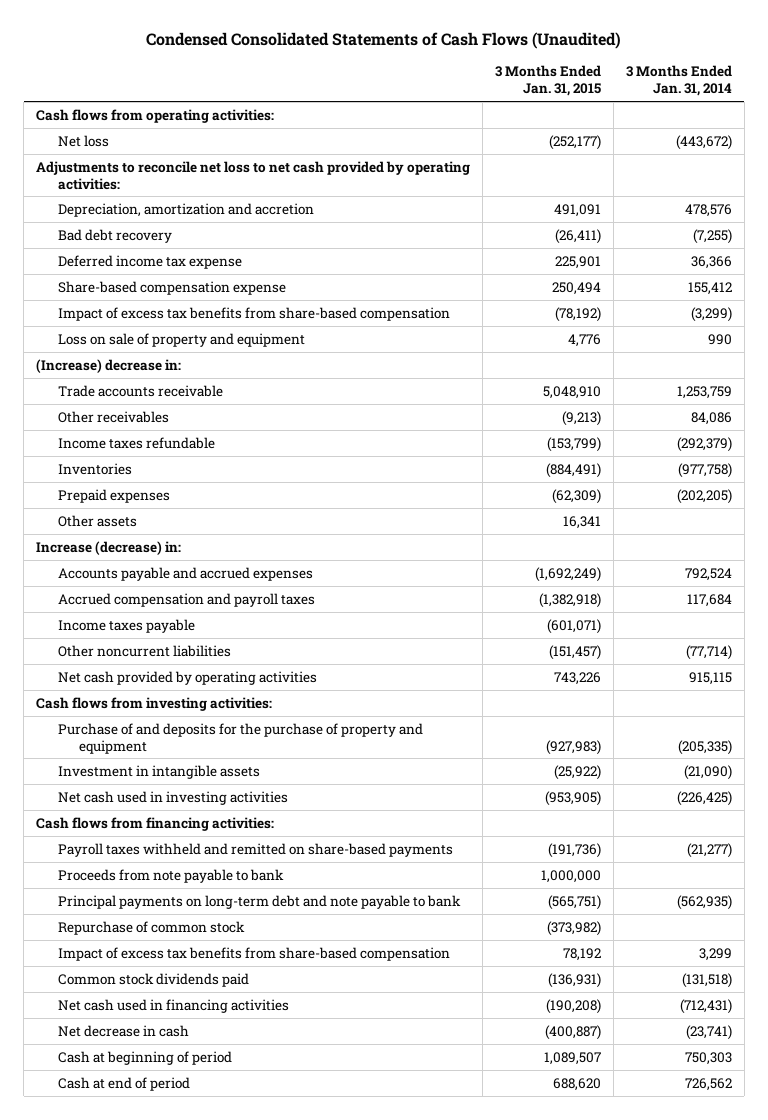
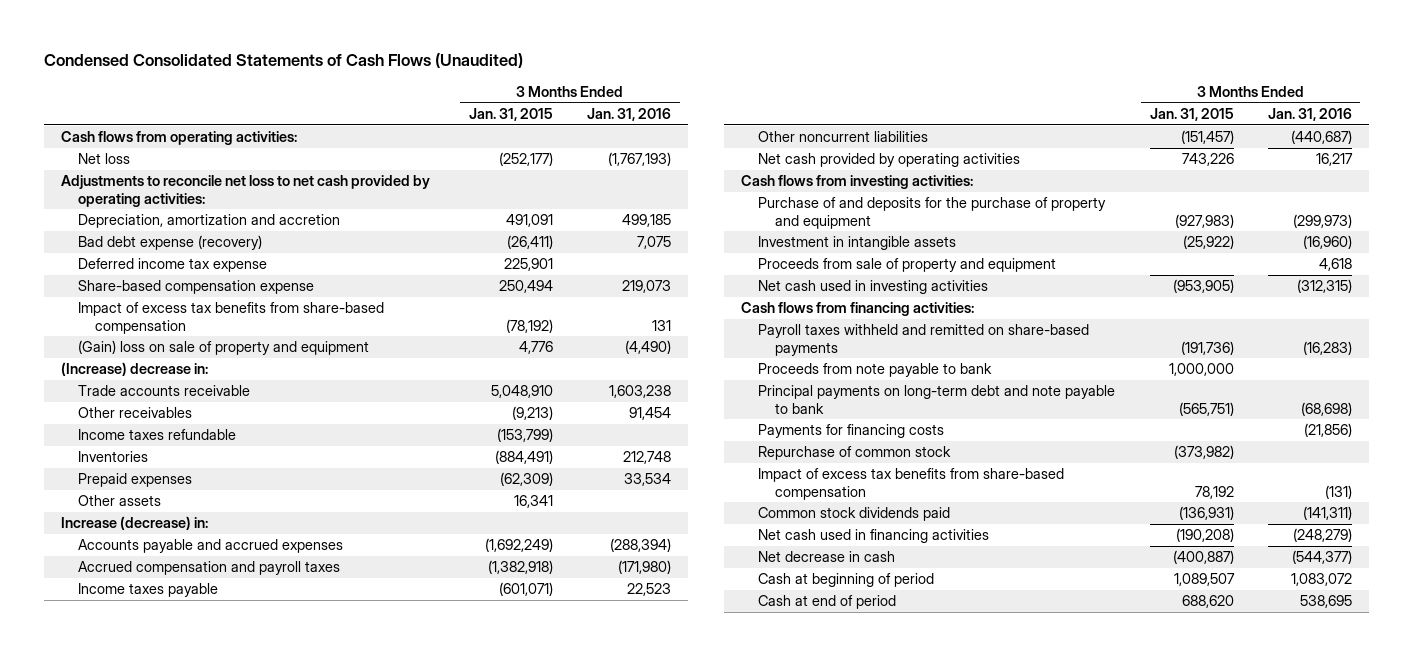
[625,65,732,97] 3 Months Ended Jan. 31, 2014 -> none
none -> [587,107,672,121] Jan. 31, 2016
[57,228,172,243] Bad debt recovery -> [77,235,262,251] Bad debt expense (recovery)
[57,332,305,347] Loss on sale of property and equipment -> [77,340,369,356] (Gain) loss on sale of property and equipment
none -> [758,258,1057,273] Proceeds from sale of property and equipment
none -> [758,424,945,439] Payments for financing costs

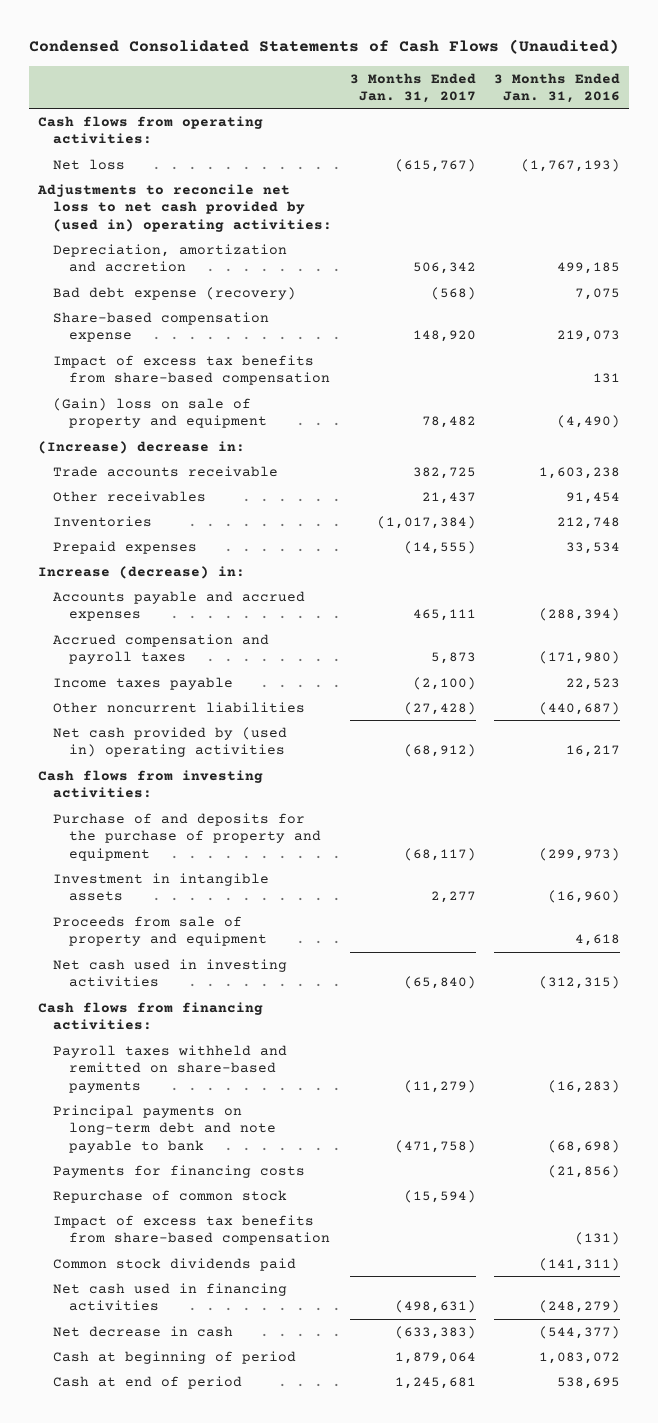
[468,107,553,121] Jan. 31, 2015 -> none
none -> [350,72,477,103] 3 Months Ended Jan. 31, 2017
[60,175,430,207] Adjustments to reconcile net loss to net cash provided by operating activities: -> [36,183,333,232] Adjustments to reconcile net loss to net cash provided by (used in) operating activities:
[77,258,267,273] Deferred income tax expense -> none
[77,429,236,441] Income taxes refundable -> none
[77,495,161,507] Other assets -> none
[758,153,1021,168] Net cash provided by operating activities -> [53,726,288,758] Net cash provided by (used in) operating activities
[758,363,993,378] Proceeds from note payable to bank -> none

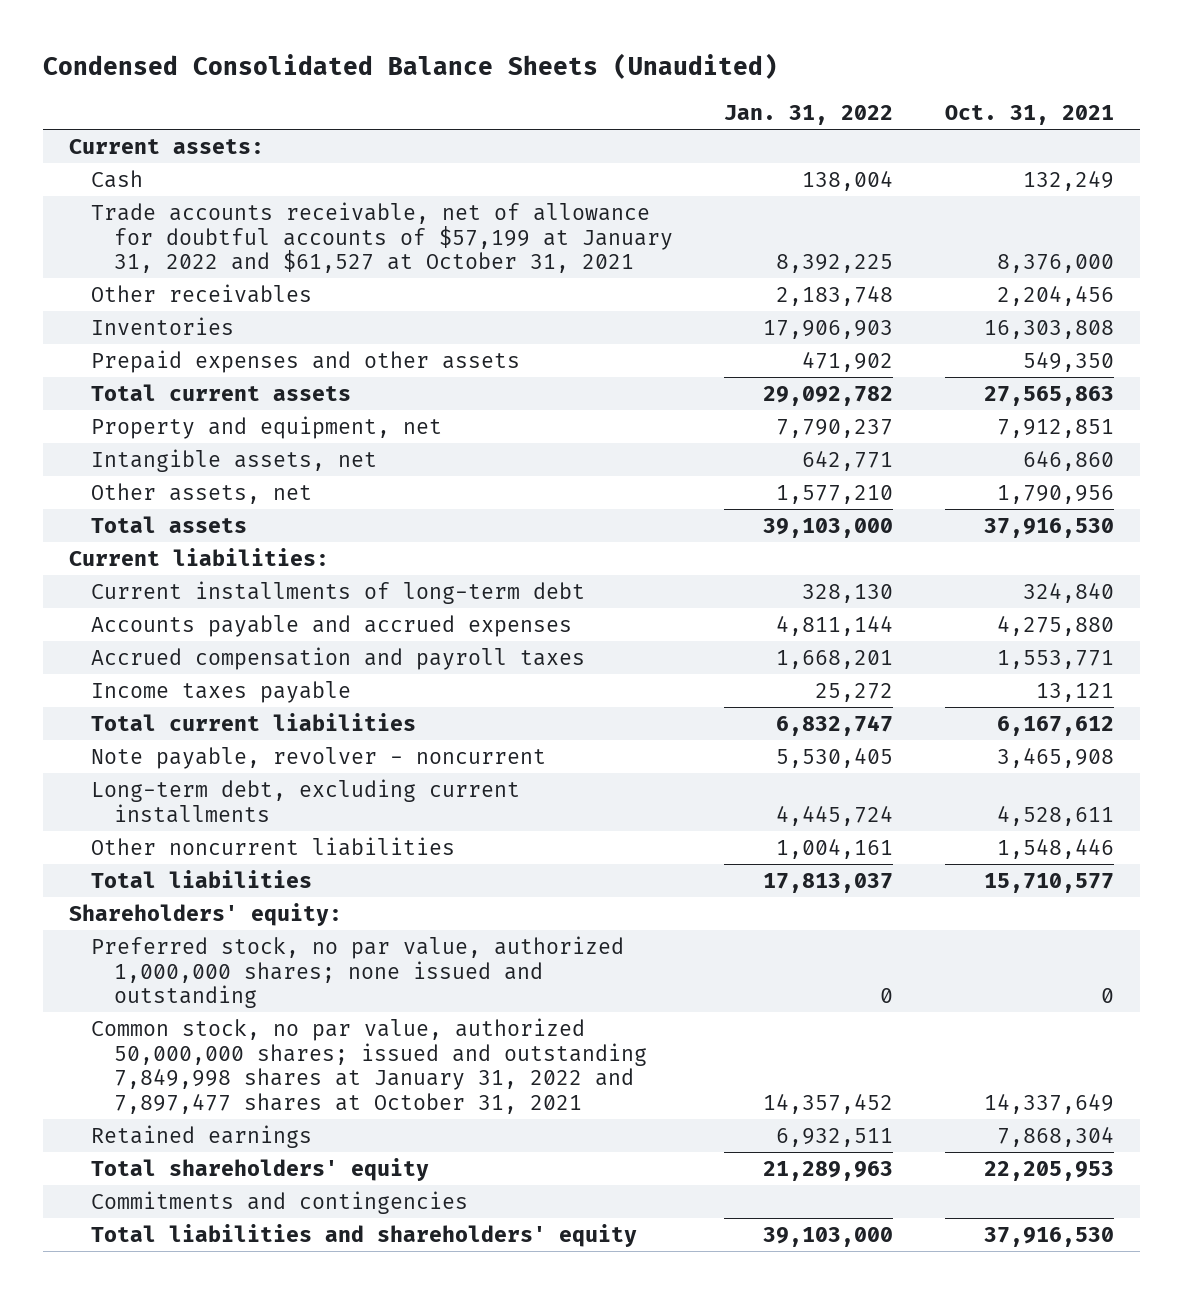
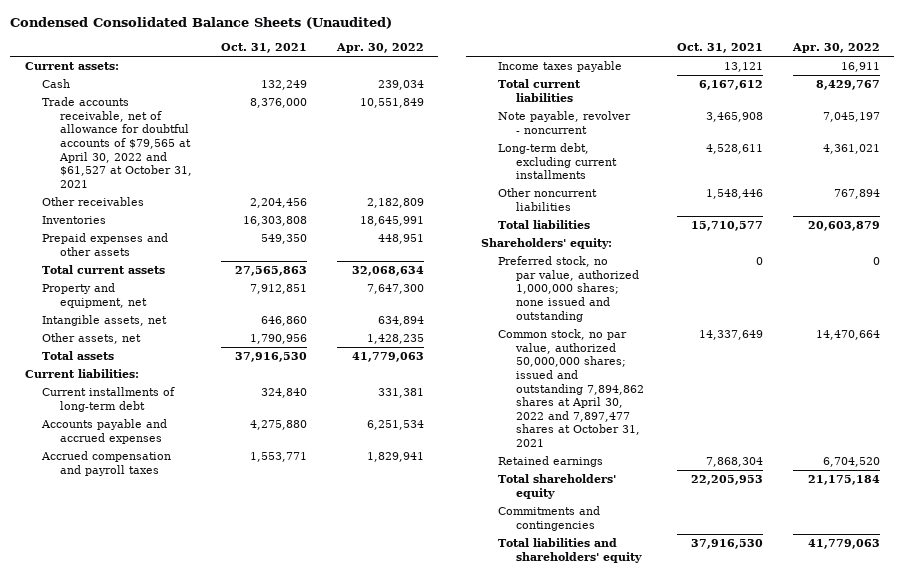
[724,104,894,125] Jan. 31, 2022 -> none
none -> [335,43,424,54] Apr. 30, 2022
[91,201,673,274] Trade accounts receivable, net of allowance for doubtful accounts of $57,199 at January 31, 2022 and $61,527 at October 31, 2021 -> [42,97,193,188] Trade accounts receivable, net of allowance for doubtful accounts of $79,565 at April 30, 2022 and $61,527 at October 31, 2021
[91,1017,647,1115] Common stock, no par value, authorized 50,000,000 shares; issued and outstanding 7,849,998 shares at January 31, 2022 and 7,897,477 shares at October 31, 2021 -> [498,329,644,448] Common stock, no par value, authorized 50,000,000 shares; issued and outstanding 7,894,862 shares at April 30, 2022 and 7,897,477 shares at October 31, 2021

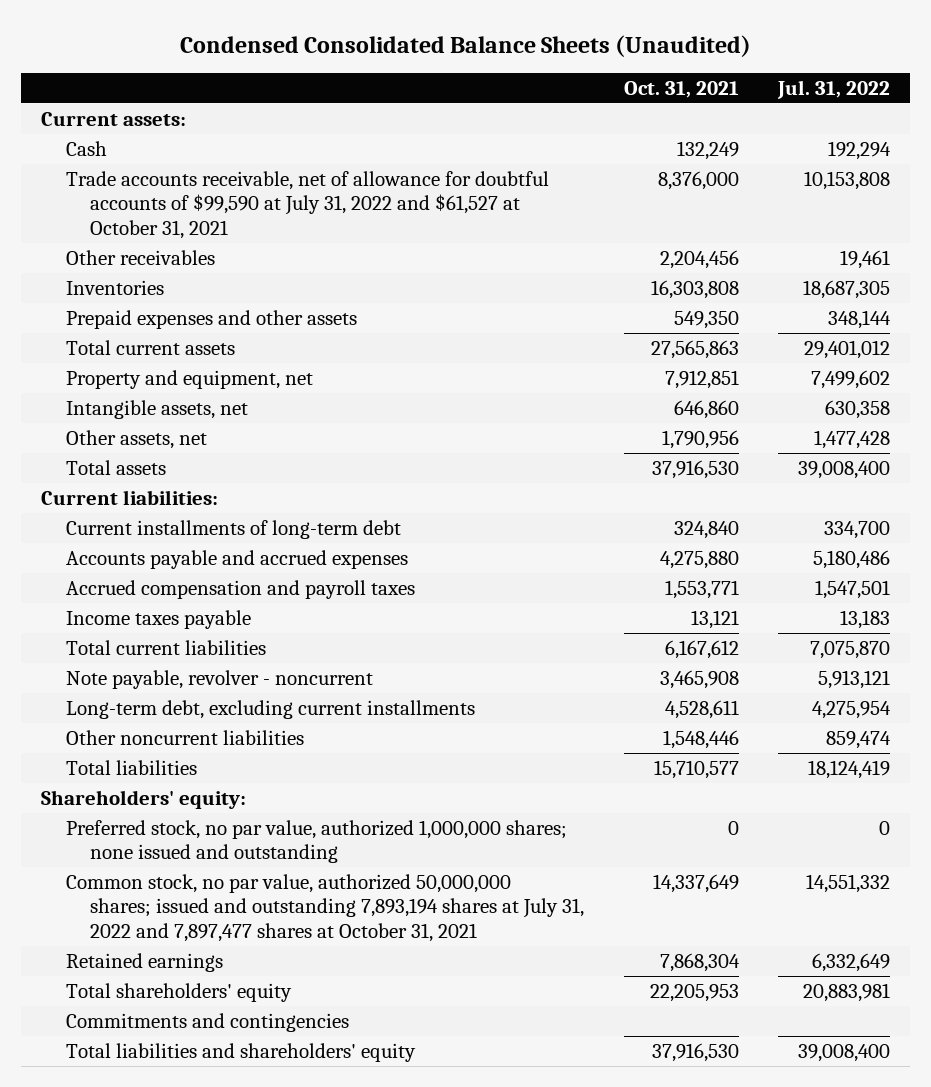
[335,43,424,54] Apr. 30, 2022 -> none
none -> [777,79,891,99] Jul. 31, 2022
[42,97,193,188] Trade accounts receivable, net of allowance for doubtful accounts of $79,565 at April 30, 2022 and $61,527 at October 31, 2021 -> [65,170,549,239] Trade accounts receivable, net of allowance for doubtful accounts of $99,590 at July 31, 2022 and $61,527 at October 31, 2021
[498,329,644,448] Common stock, no par value, authorized 50,000,000 shares; issued and outstanding 7,894,862 shares at April 30, 2022 and 7,897,477 shares at October 31, 2021 -> [65,873,585,942] Common stock, no par value, authorized 50,000,000 shares; issued and outstanding 7,893,194 shares at July 31, 2022 and 7,897,477 shares at October 31, 2021

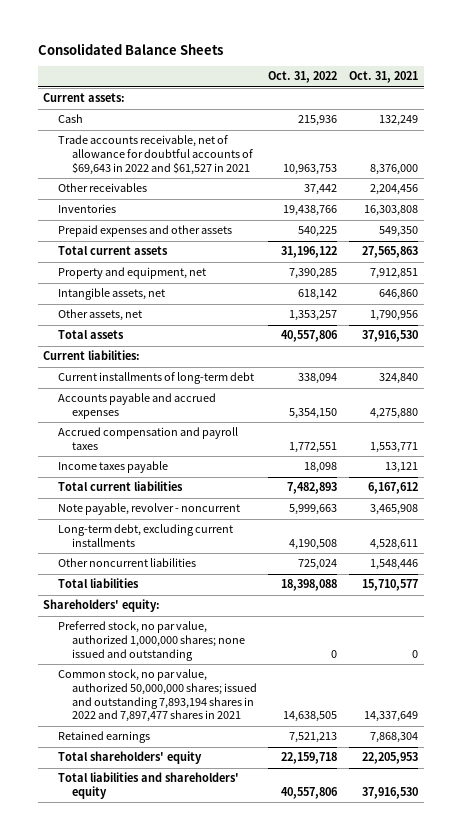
[179,34,751,57] Condensed Consolidated Balance Sheets (Unaudited) -> [37,42,223,55] Consolidated Balance Sheets
[777,79,891,99] Jul. 31, 2022 -> none
none -> [268,71,338,84] Oct. 31, 2022
[65,170,549,239] Trade accounts receivable, net of allowance for doubtful accounts of $99,590 at July 31, 2022 and $61,527 at October 31, 2021 -> [57,135,253,175] Trade accounts receivable, net of allowance for doubtful accounts of $69,643 in 2022 and $61,527 in 2021
[65,873,585,942] Common stock, no par value, authorized 50,000,000 shares; issued and outstanding 7,893,194 shares at July 31, 2022 and 7,897,477 shares at October 31, 2021 -> [57,669,257,723] Common stock, no par value, authorized 50,000,000 shares; issued and outstanding 7,893,194 shares in 2022 and 7,897,477 shares in 2021
[65,1012,349,1032] Commitments and contingencies -> none

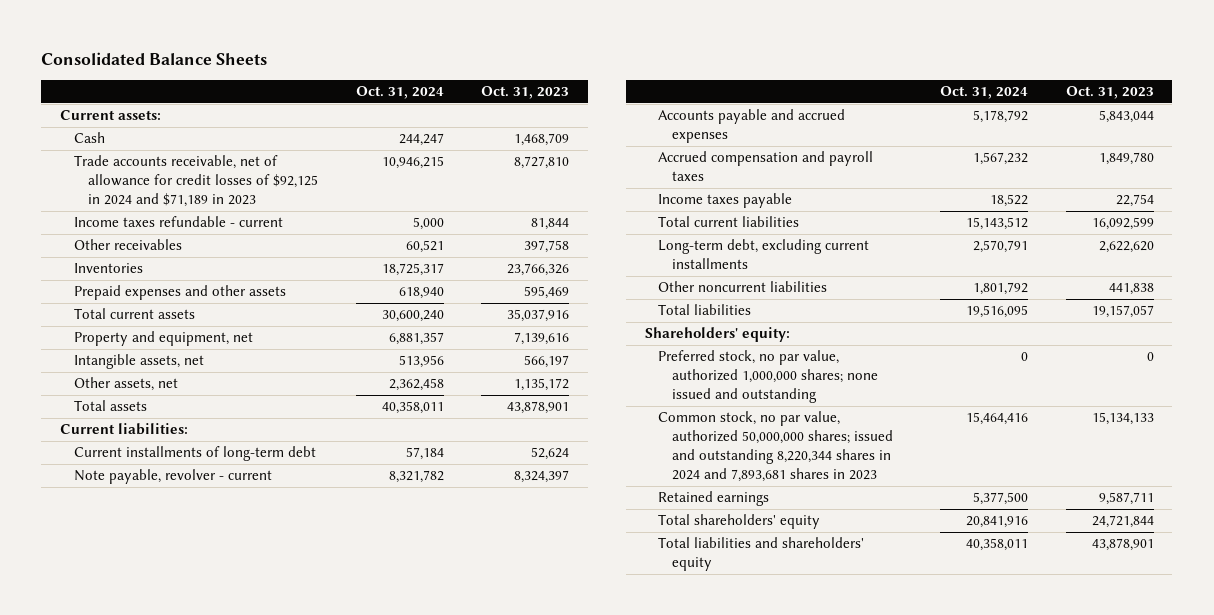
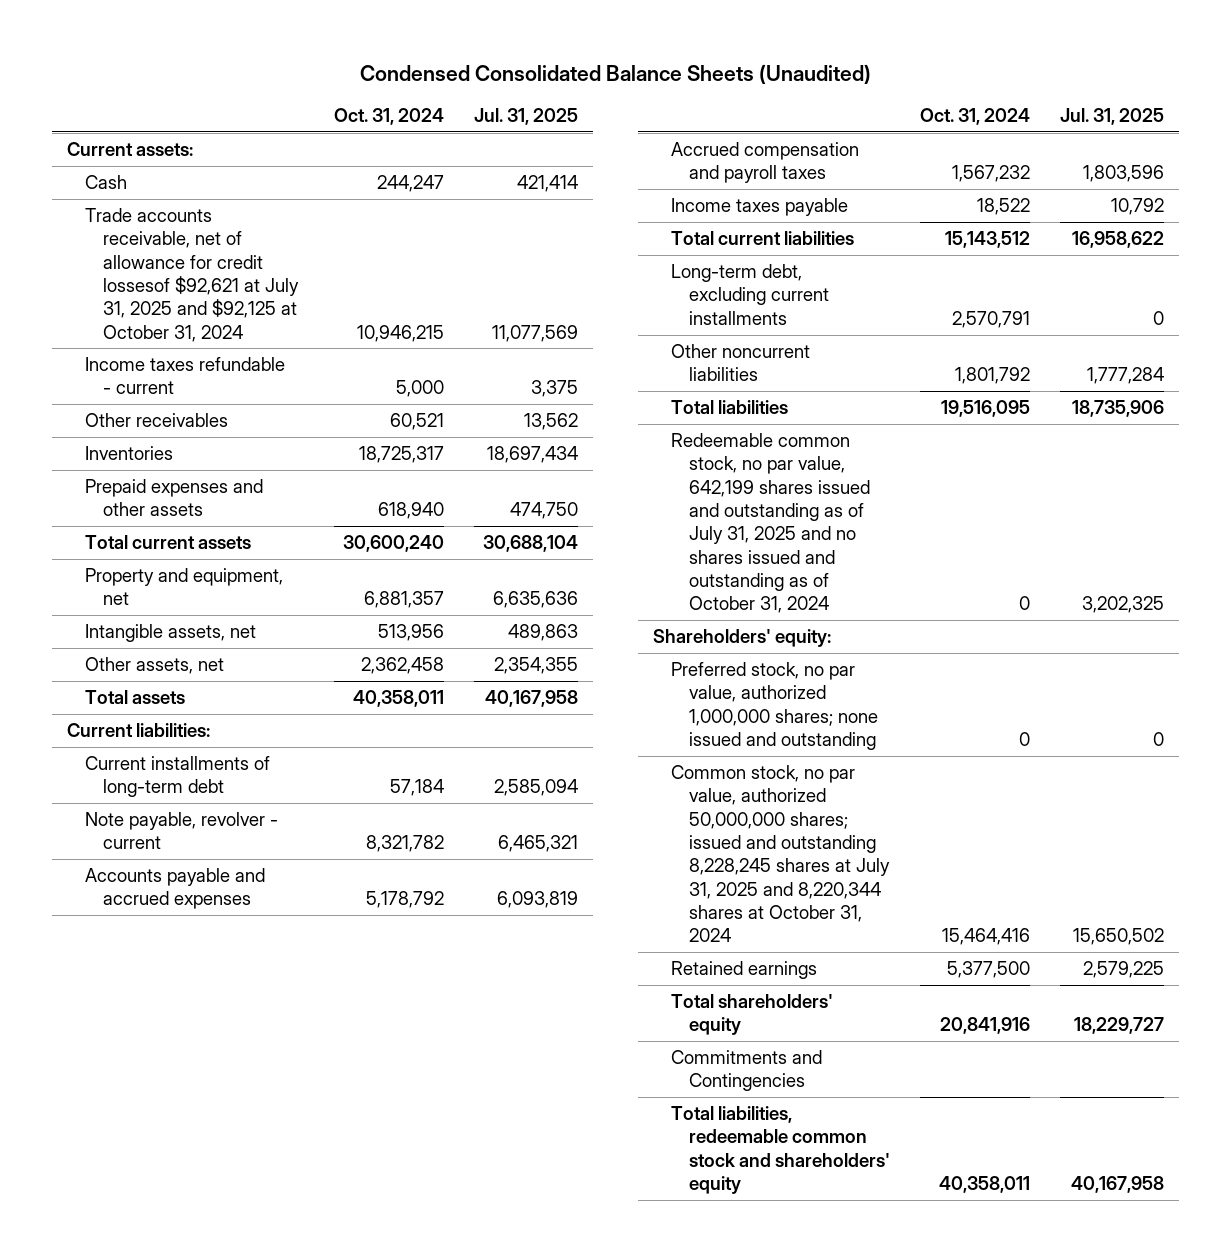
[41,51,268,65] Consolidated Balance Sheets -> [359,63,871,84] Condensed Consolidated Balance Sheets (Unaudited)
[481,86,570,100] Oct. 31, 2023 -> none
none -> [473,108,578,126] Jul. 31, 2025
[74,155,319,208] Trade accounts receivable, net of allowance for credit losses of $92,125 in 2024 and $71,189 in 2023 -> [84,208,299,342] Trade accounts receivable, net of allowance for credit lossesof $92,621 at July 31, 2025 and $92,125 at October 31, 2024
none -> [671,433,870,614] Redeemable common stock, no par value, 642,199 shares issued and outstanding as of July 31, 2025 and no shares issued and outstanding as of October 31, 2024
[658,411,894,483] Common stock, no par value, authorized 50,000,000 shares; issued and outstanding 8,220,344 shares in 2024 and 7,893,681 shares in 2023 -> [671,765,890,943] Common stock, no par value, authorized 50,000,000 shares; issued and outstanding 8,228,245 shares at July 31, 2025 and 8,220,344 shares at October 31, 2024
none -> [671,1050,823,1092] Commitments and Contingencies
[658,537,865,572] Total liabilities and shareholders' equity -> [671,1106,890,1195] Total liabilities, redeemable common stock and shareholders' equity

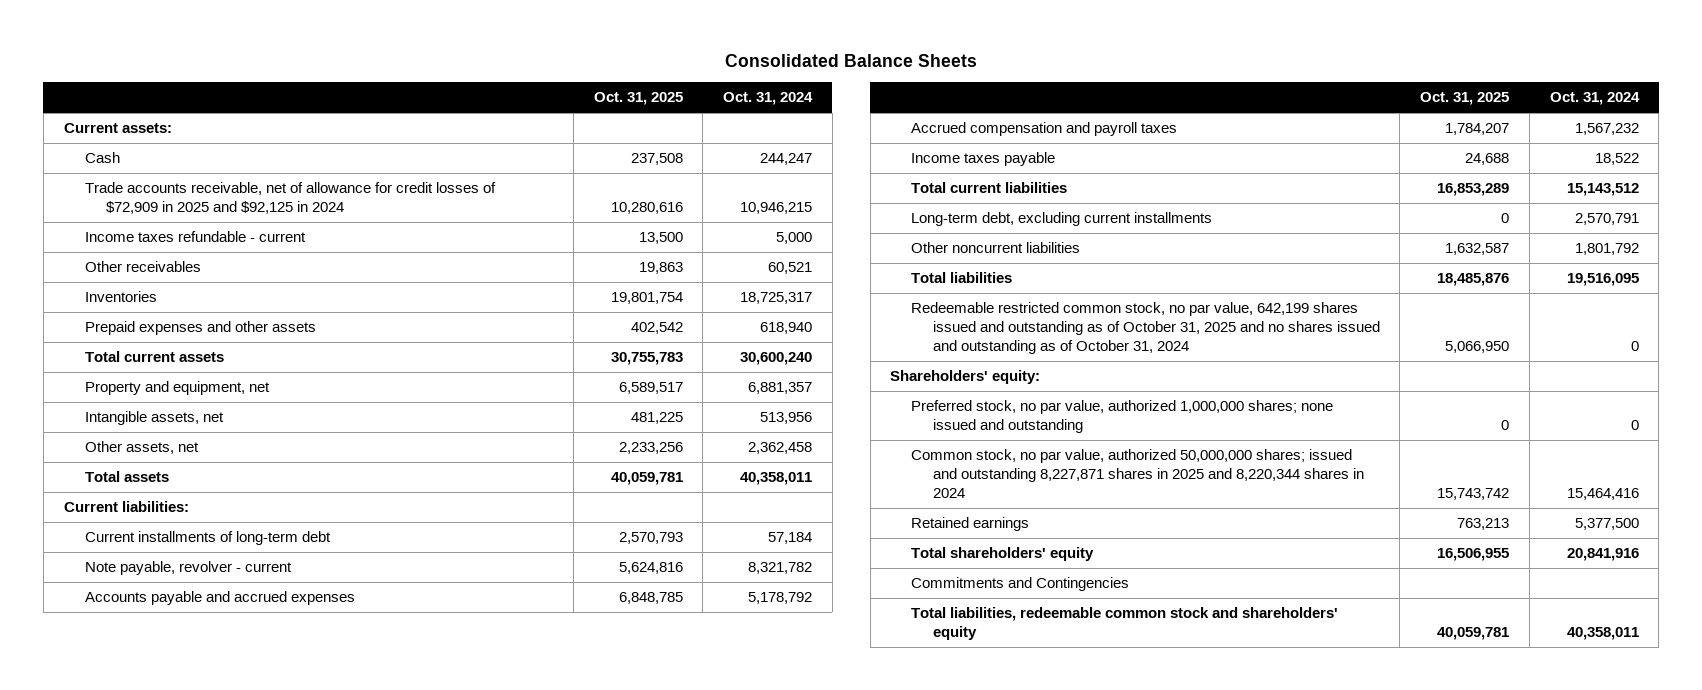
[359,63,871,84] Condensed Consolidated Balance Sheets (Unaudited) -> [725,53,978,67] Consolidated Balance Sheets
[473,108,578,126] Jul. 31, 2025 -> none
none -> [593,92,683,106] Oct. 31, 2025
[84,208,299,342] Trade accounts receivable, net of allowance for credit lossesof $92,621 at July 31, 2025 and $92,125 at October 31, 2024 -> [84,182,496,215] Trade accounts receivable, net of allowance for credit losses of $72,909 in 2025 and $92,125 in 2024
[671,433,870,614] Redeemable common stock, no par value, 642,199 shares issued and outstanding as of July 31, 2025 and no shares issued and outstanding as of October 31, 2024 -> [911,302,1380,354] Redeemable restricted common stock, no par value, 642,199 shares issued and outstanding as of October 31, 2025 and no shares issued and outstanding as of October 31, 2024
[671,765,890,943] Common stock, no par value, authorized 50,000,000 shares; issued and outstanding 8,228,245 shares at July 31, 2025 and 8,220,344 shares at October 31, 2024 -> [911,449,1364,498] Common stock, no par value, authorized 50,000,000 shares; issued and outstanding 8,227,871 shares in 2025 and 8,220,344 shares in 2024

